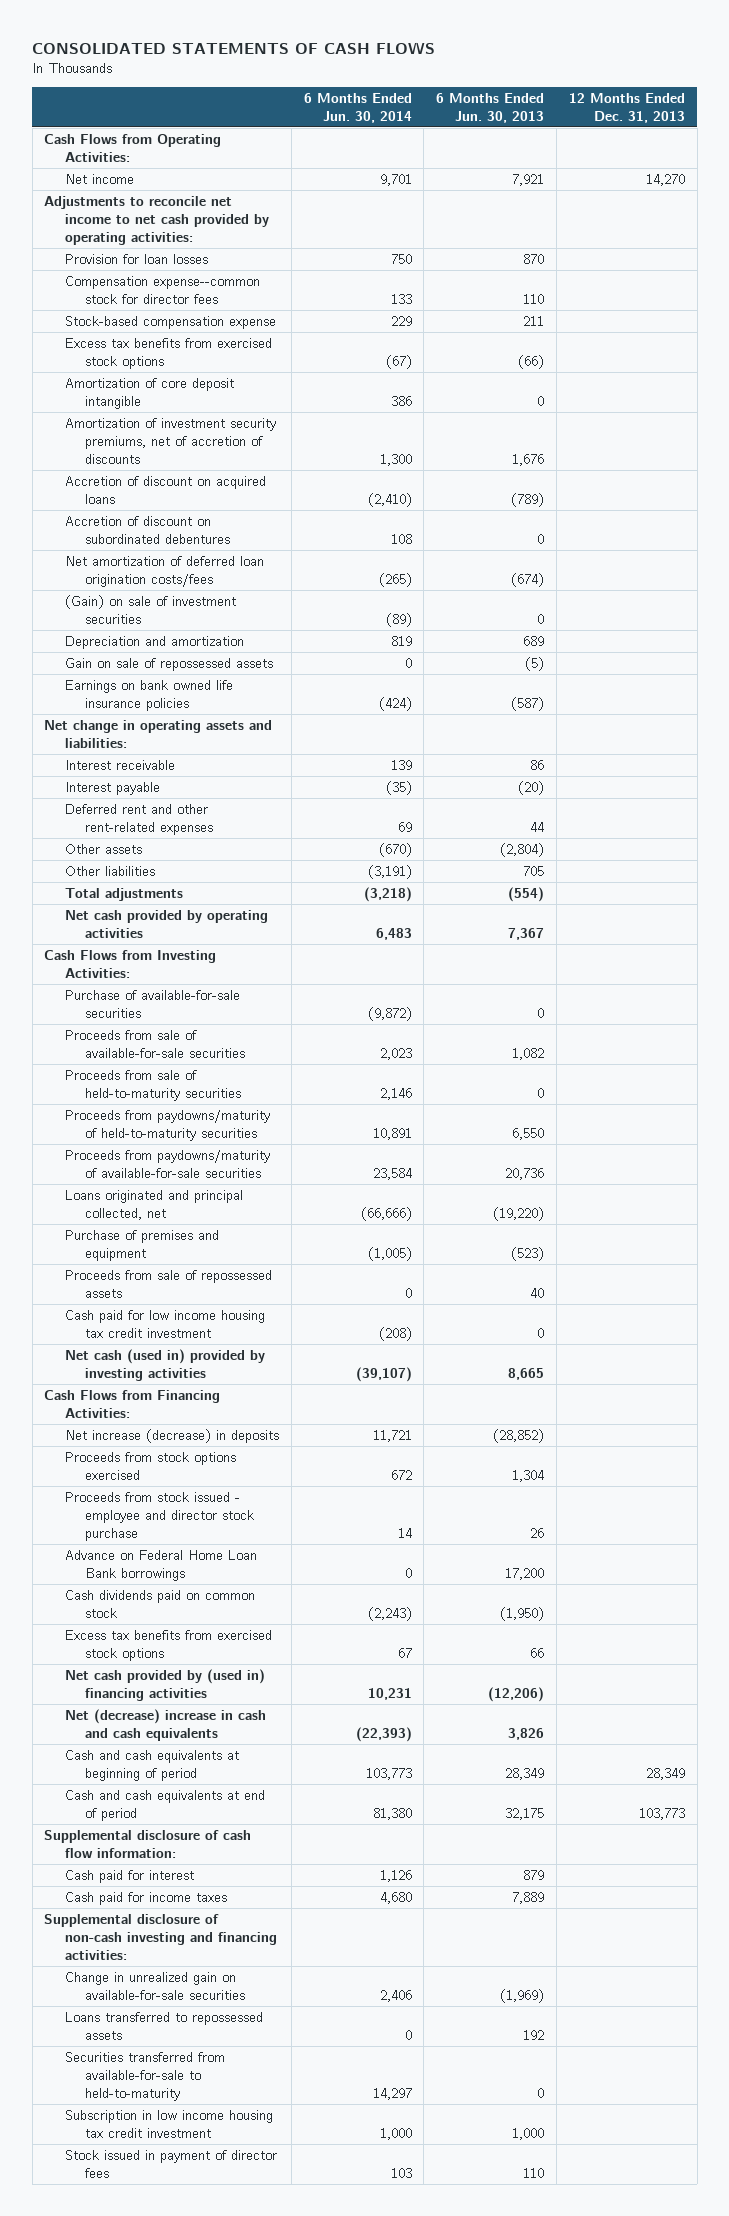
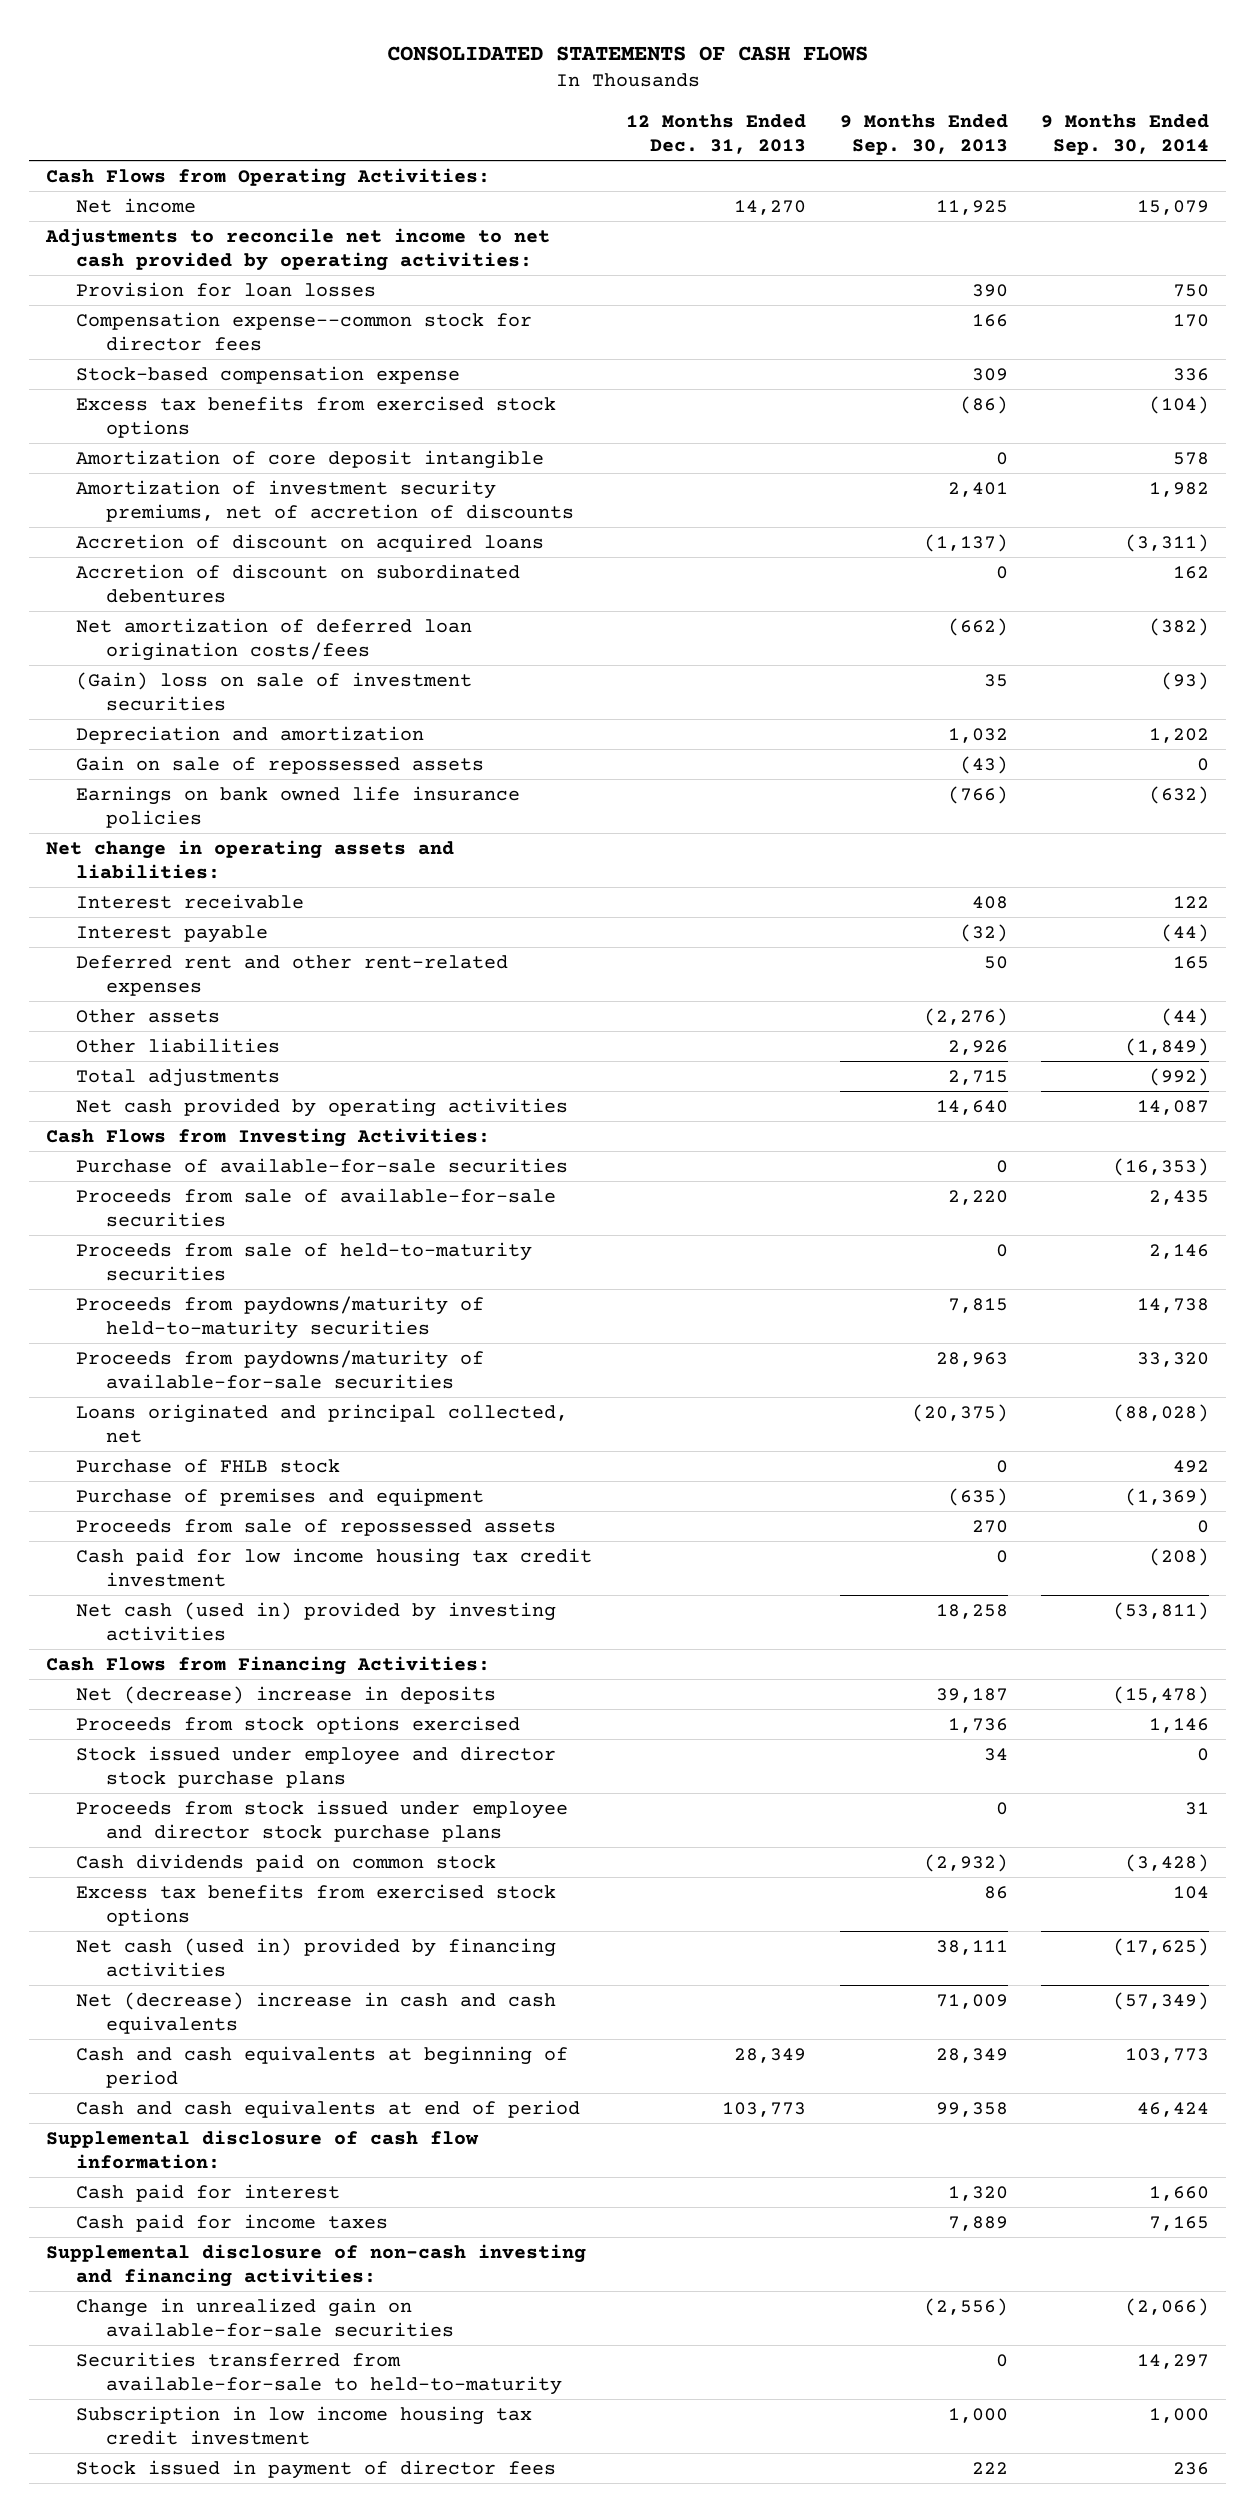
[303,92,412,123] 6 Months Ended Jun. 30, 2014 -> none
[436,92,545,123] 6 Months Ended Jun. 30, 2013 -> none
none -> [839,113,1008,155] 9 Months Ended Sep. 30, 2013
none -> [1041,113,1210,155] 9 Months Ended Sep. 30, 2014
[64,594,236,624] (Gain) on sale of investment securities -> [75,671,472,711] (Gain) loss on sale of investment securities
none -> [75,1458,340,1473] Purchase of FHLB stock
[64,1428,279,1443] Net increase (decrease) in deposits -> [75,1685,496,1704] Net (decrease) increase in deposits
[64,1491,255,1541] Proceeds from stock issued - employee and director stock purchase -> [75,1745,556,1788] Stock issued under employee and director stock purchase plans
[64,1549,257,1581] Advance on Federal Home Loan Bank borrowings -> [75,1799,568,1842] Proceeds from stock issued under employee and director stock purchase plans
[64,1668,265,1701] Net cash provided by (used in) financing activities -> [75,1937,556,1977] Net cash (used in) provided by financing activities
[64,2011,263,2040] Loans transferred to repossessed assets -> none

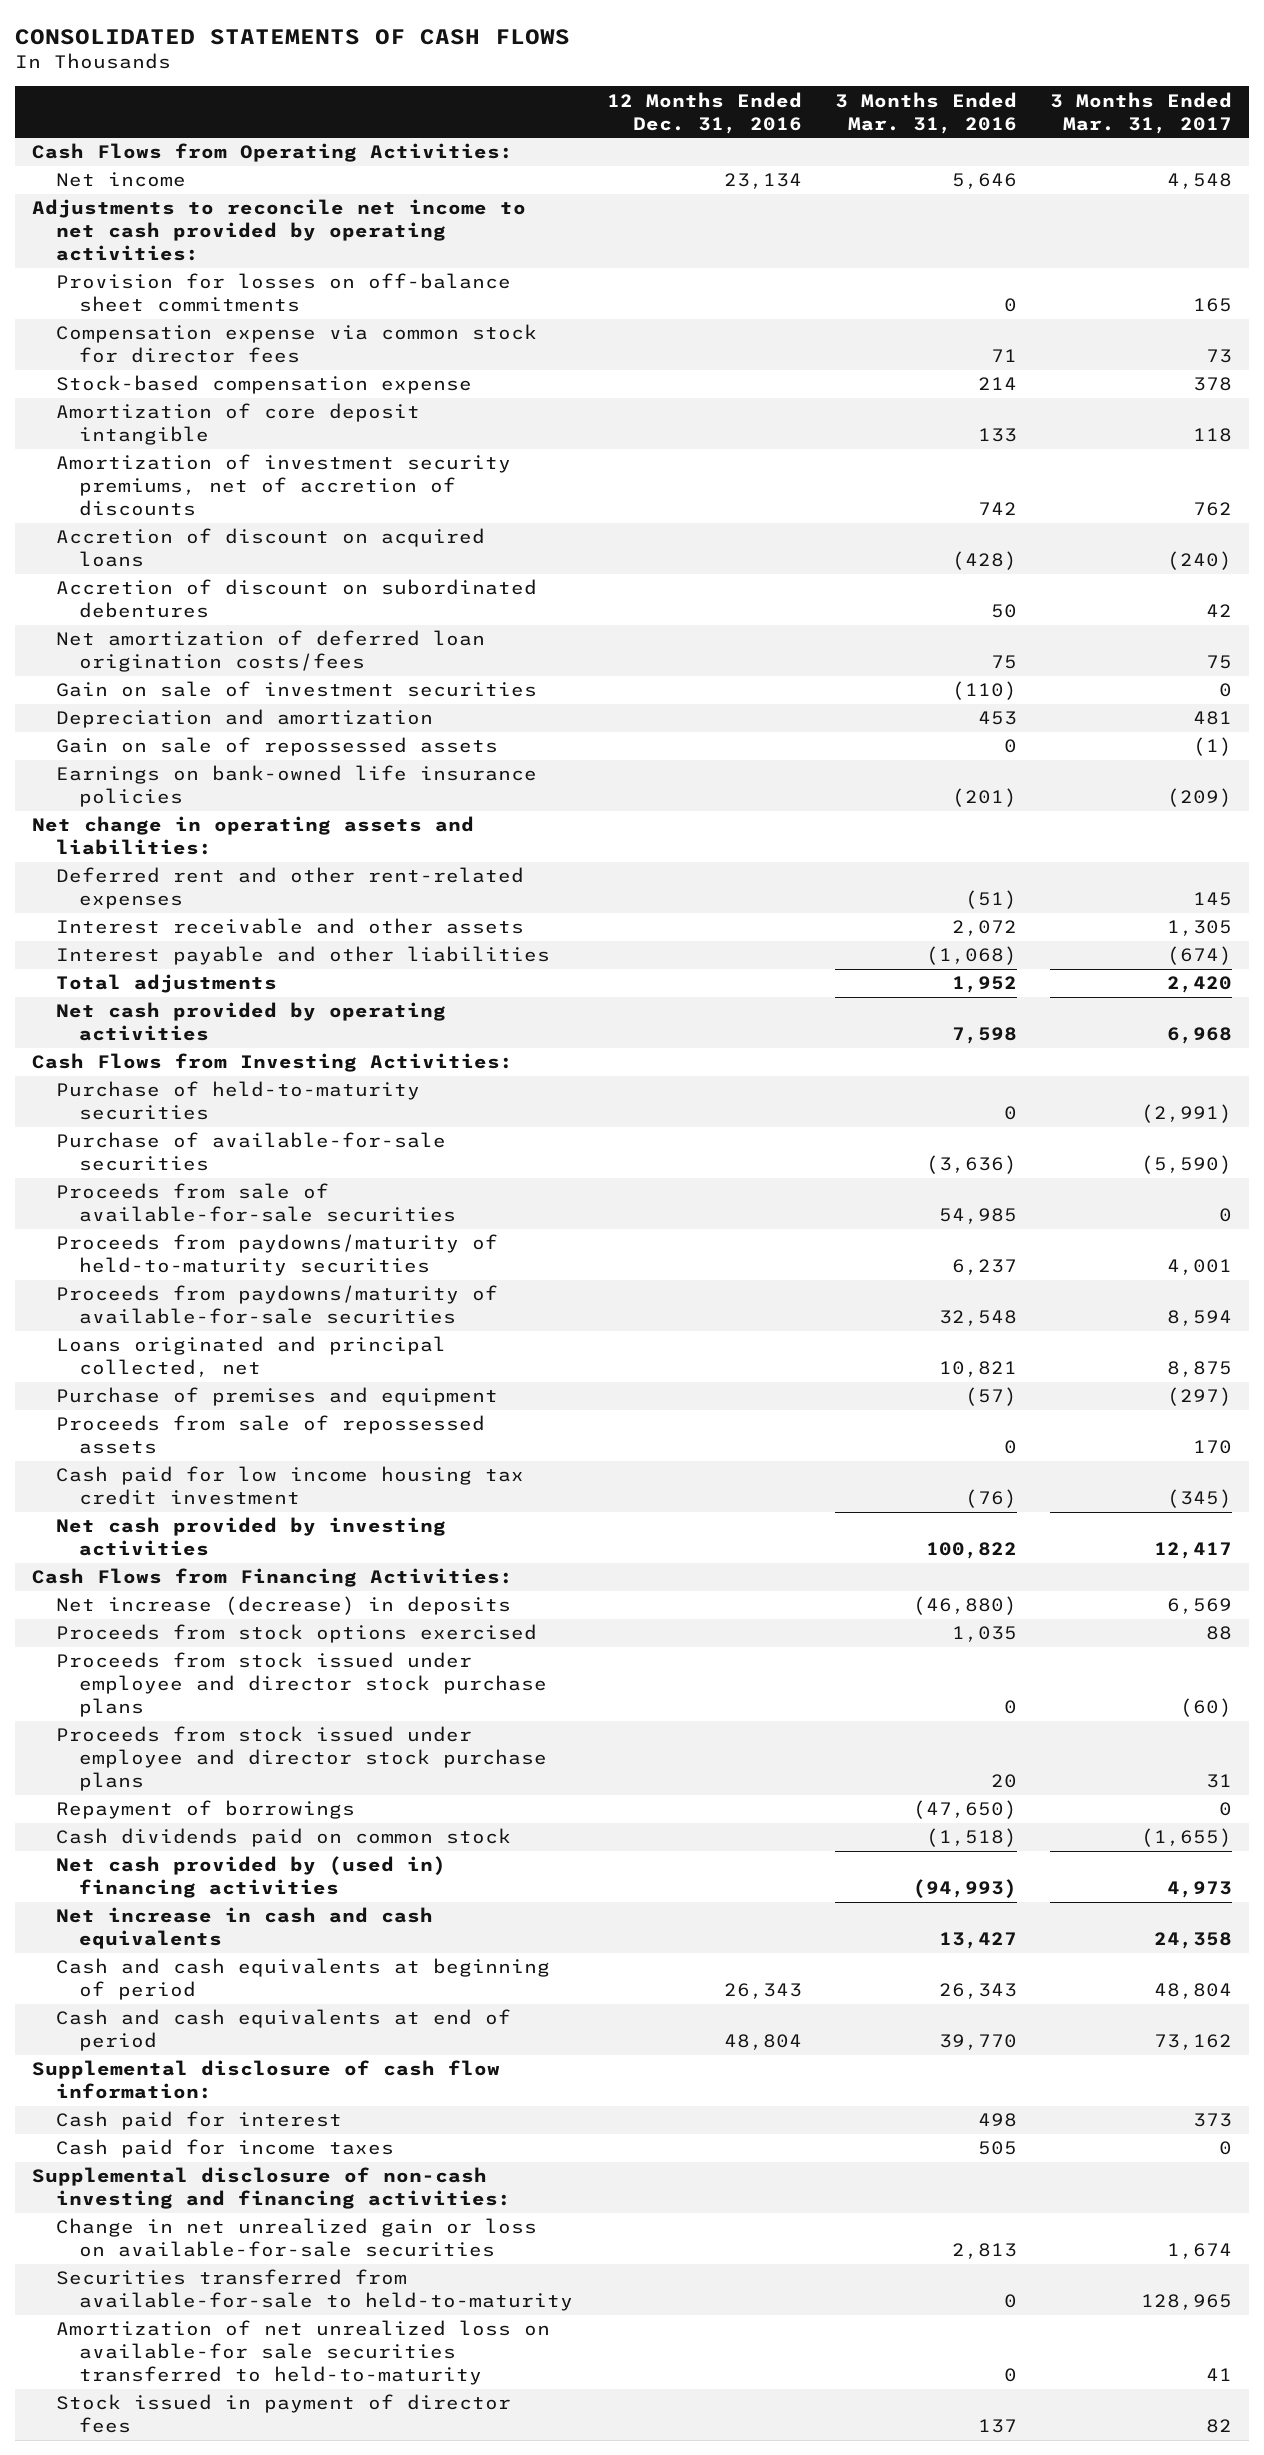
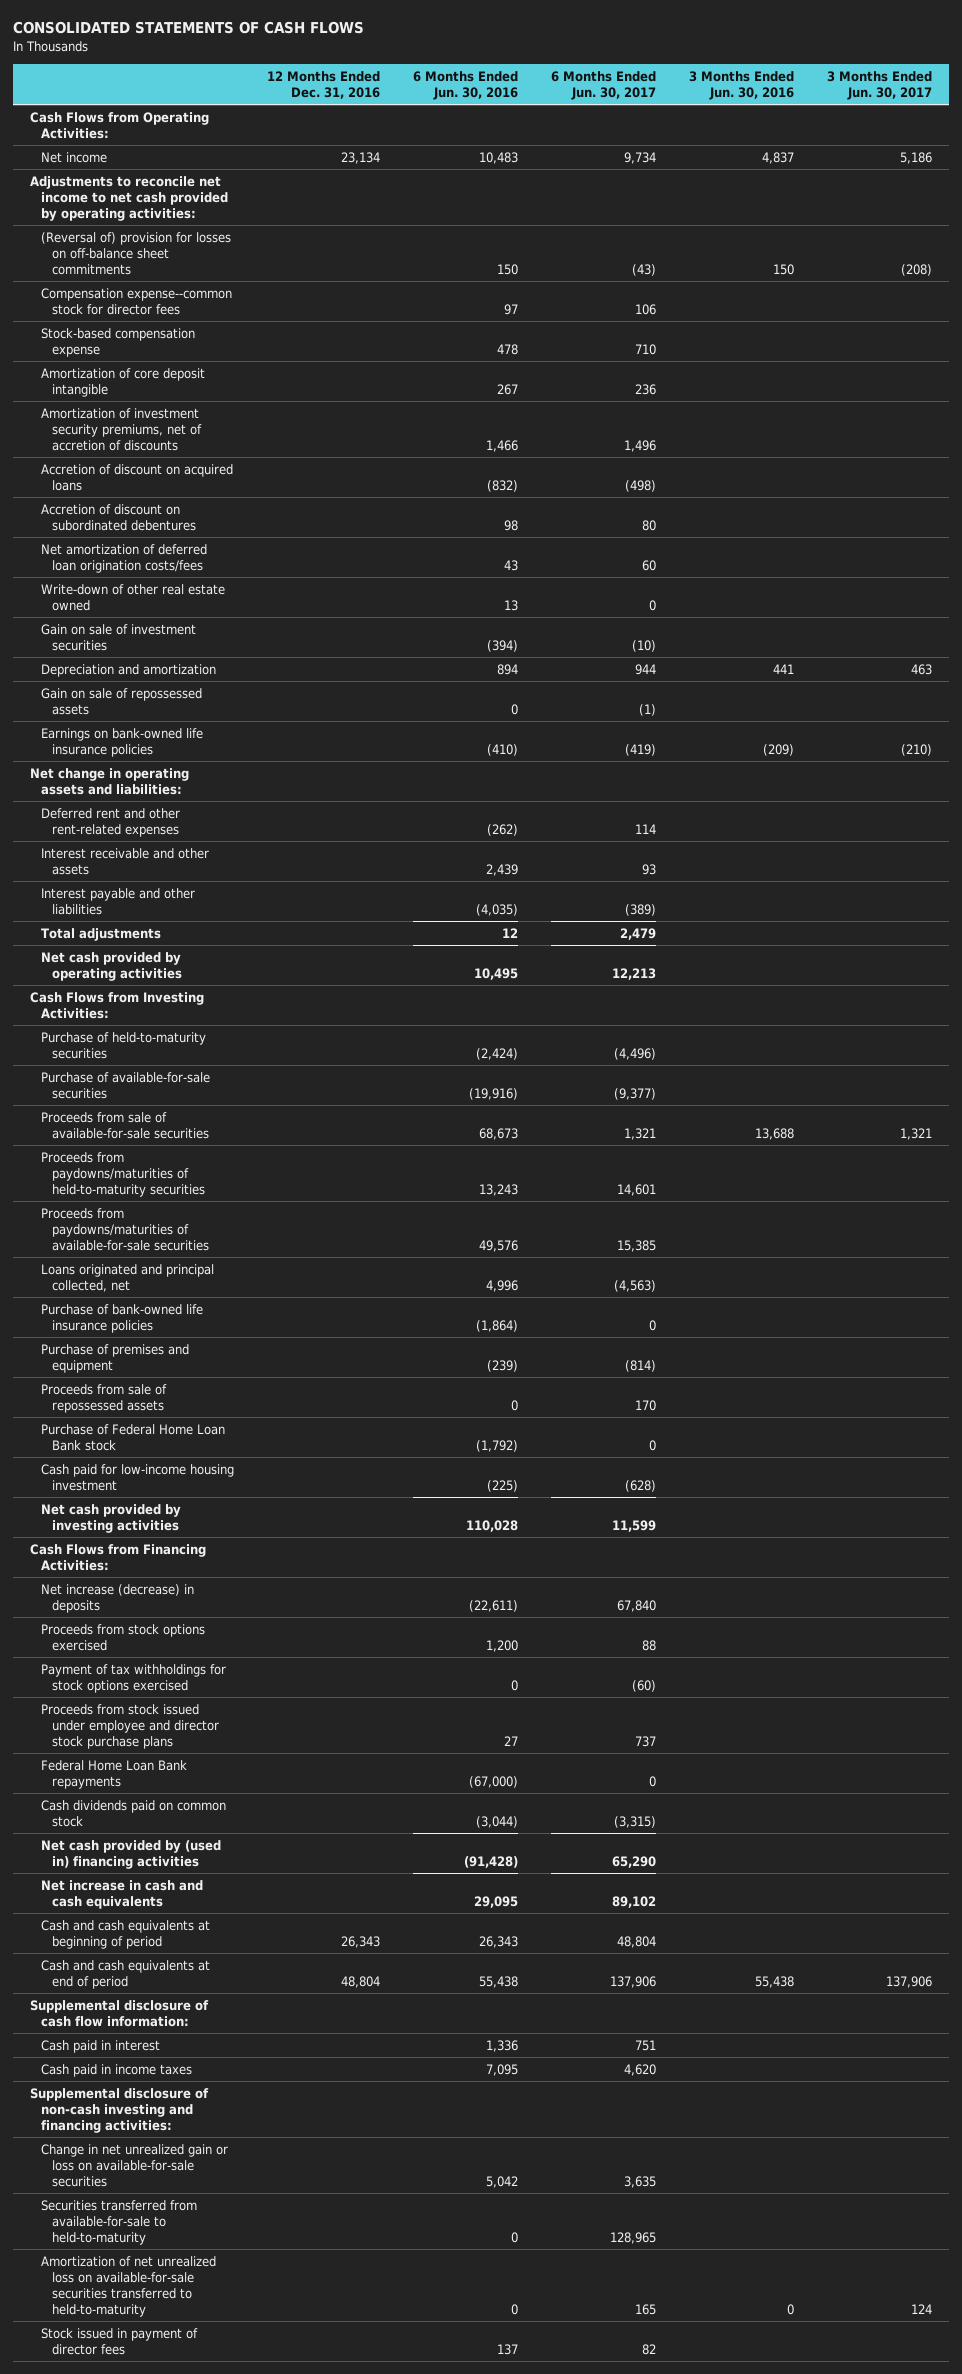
[834,91,1017,134] 3 Months Ended Mar. 31, 2016 -> none
[1050,91,1233,134] 3 Months Ended Mar. 31, 2017 -> none
none -> [412,70,518,100] 6 Months Ended Jun. 30, 2016
none -> [550,70,656,100] 6 Months Ended Jun. 30, 2017
none -> [689,70,795,100] 3 Months Ended Jun. 30, 2016
none -> [827,70,933,100] 3 Months Ended Jun. 30, 2017
[55,273,511,313] Provision for losses on off-balance sheet commitments -> [40,231,231,275] (Reversal of) provision for losses on off-balance sheet commitments
[55,324,537,364] Compensation expense via common stock for director fees -> [40,287,232,315] Compensation expense--common stock for director fees
none -> [40,583,225,611] Write-down of other real estate owned
[55,1234,498,1277] Proceeds from paydowns/maturity of held-to-maturity securities -> [40,1151,205,1197] Proceeds from paydowns/maturities of held-to-maturity securities
[55,1285,498,1325] Proceeds from paydowns/maturity of available-for-sale securities -> [40,1207,209,1251] Proceeds from paydowns/maturities of available-for-sale securities
none -> [40,1303,203,1333] Purchase of bank-owned life insurance policies
none -> [40,1423,225,1451] Purchase of Federal Home Loan Bank stock
[55,1466,524,1506] Cash paid for low income housing tax credit investment -> [40,1463,234,1491] Cash paid for low-income housing investment
[55,1652,548,1718] Proceeds from stock issued under employee and director stock purchase plans -> [40,1663,226,1693] Payment of tax withholdings for stock options exercised
[55,1800,355,1820] Repayment of borrowings -> [40,1759,187,1789] Federal Home Loan Bank repayments
[55,2111,342,2131] Cash paid for interest -> [40,2039,160,2053] Cash paid in interest
[55,2139,394,2159] Cash paid for income taxes -> [40,2063,192,2077] Cash paid in income taxes
[55,2320,550,2386] Amortization of net unrealized loss on available-for sale securities transferred to held-to-maturity -> [40,2255,216,2317] Amortization of net unrealized loss on available-for-sale securities transferred to held-to-maturity

